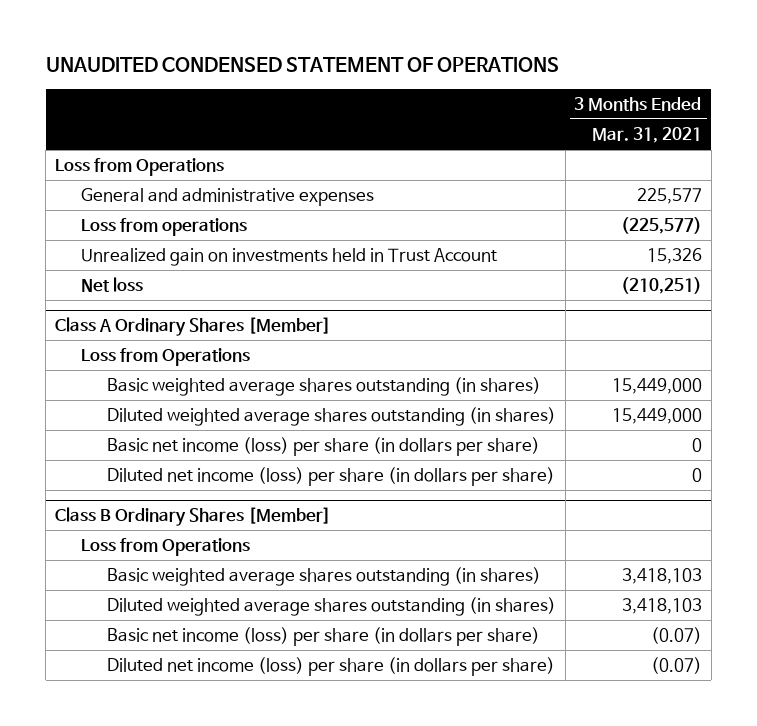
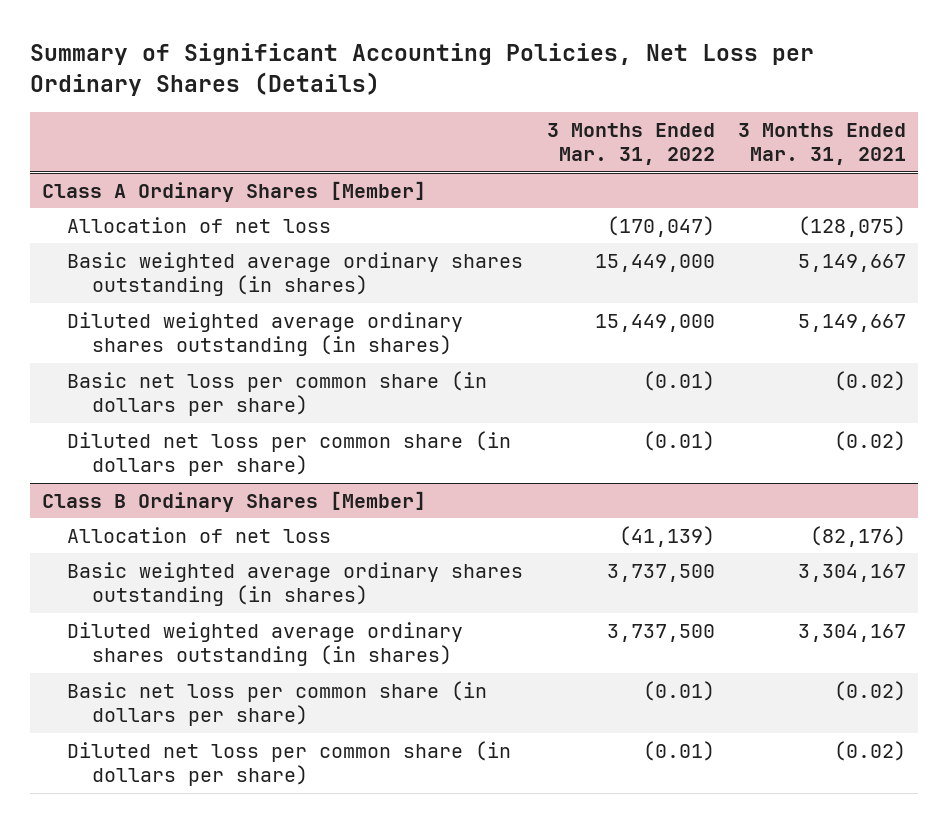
[45,56,559,72] UNAUDITED CONDENSED STATEMENT OF OPERATIONS -> [30,43,815,97] Summary of Significant Accounting Policies, Net Loss per Ordinary Shares (Details)
none -> [546,122,715,166] 3 Months Ended Mar. 31, 2022
[55,158,225,177] Loss from Operations -> none
[81,188,375,207] General and administrative expenses -> none
[81,218,248,237] Loss from operations -> none
[81,248,498,267] Unrealized gain on investments held in Trust Account -> none
[81,277,144,293] Net loss -> none
[81,348,251,367] Loss from Operations -> none
none -> [66,216,331,233] Allocation of net loss
[107,377,542,397] Basic weighted average shares outstanding (in shares) -> [66,251,523,297] Basic weighted average ordinary shares outstanding (in shares)
[611,378,702,395] 15,449,000 -> [798,253,907,272] 5,149,667
[107,407,557,427] Diluted weighted average shares outstanding (in shares) -> [66,311,463,357] Diluted weighted average ordinary shares outstanding (in shares)
[611,408,702,425] 15,449,000 -> [798,313,907,332] 5,149,667
[107,437,541,457] Basic net income (loss) per share (in dollars per share) -> [66,370,487,417] Basic net loss per common share (in dollars per share)
[691,438,702,453] 0 -> [834,370,907,391] (0.02)
[107,467,556,487] Diluted net income (loss) per share (in dollars per share) -> [66,430,511,477] Diluted net loss per common share (in dollars per share)
[691,468,702,483] 0 -> [834,430,907,451] (0.02)
[81,538,251,557] Loss from Operations -> none
none -> [66,526,331,543] Allocation of net loss
[107,567,542,587] Basic weighted average shares outstanding (in shares) -> [66,561,523,607] Basic weighted average ordinary shares outstanding (in shares)
[621,568,702,585] 3,418,103 -> [798,563,907,582] 3,304,167
[107,597,557,617] Diluted weighted average shares outstanding (in shares) -> [66,621,463,667] Diluted weighted average ordinary shares outstanding (in shares)
[621,598,702,615] 3,418,103 -> [798,623,907,642] 3,304,167
[107,627,541,647] Basic net income (loss) per share (in dollars per share) -> [66,680,487,727] Basic net loss per common share (in dollars per share)
[650,627,702,645] (0.07) -> [834,680,907,701] (0.02)
[107,657,556,677] Diluted net income (loss) per share (in dollars per share) -> [66,740,511,787] Diluted net loss per common share (in dollars per share)
[650,657,702,675] (0.07) -> [834,740,907,761] (0.02)

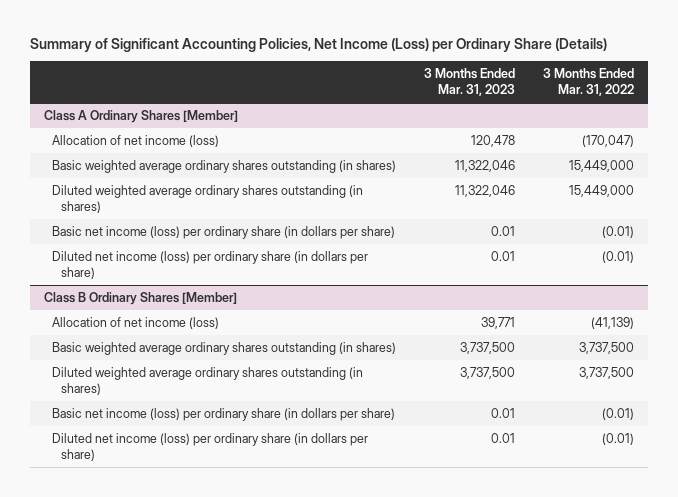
[30,43,815,97] Summary of Significant Accounting Policies, Net Loss per Ordinary Shares (Details) -> [29,37,607,52] Summary of Significant Accounting Policies, Net Income (Loss) per Ordinary Share (Details)
[738,122,907,166] 3 Months Ended Mar. 31, 2021 -> none
none -> [424,68,516,96] 3 Months Ended Mar. 31, 2023
[66,216,331,233] Allocation of net loss -> [52,135,220,148] Allocation of net income (loss)
[66,370,487,417] Basic net loss per common share (in dollars per share) -> [52,226,396,240] Basic net income (loss) per ordinary share (in dollars per share)
[66,430,511,477] Diluted net loss per common share (in dollars per share) -> [52,251,369,279] Diluted net income (loss) per ordinary share (in dollars per share)
[66,526,331,543] Allocation of net loss -> [52,317,220,330] Allocation of net income (loss)
[66,680,487,727] Basic net loss per common share (in dollars per share) -> [52,408,396,422] Basic net income (loss) per ordinary share (in dollars per share)
[66,740,511,787] Diluted net loss per common share (in dollars per share) -> [52,433,369,461] Diluted net income (loss) per ordinary share (in dollars per share)

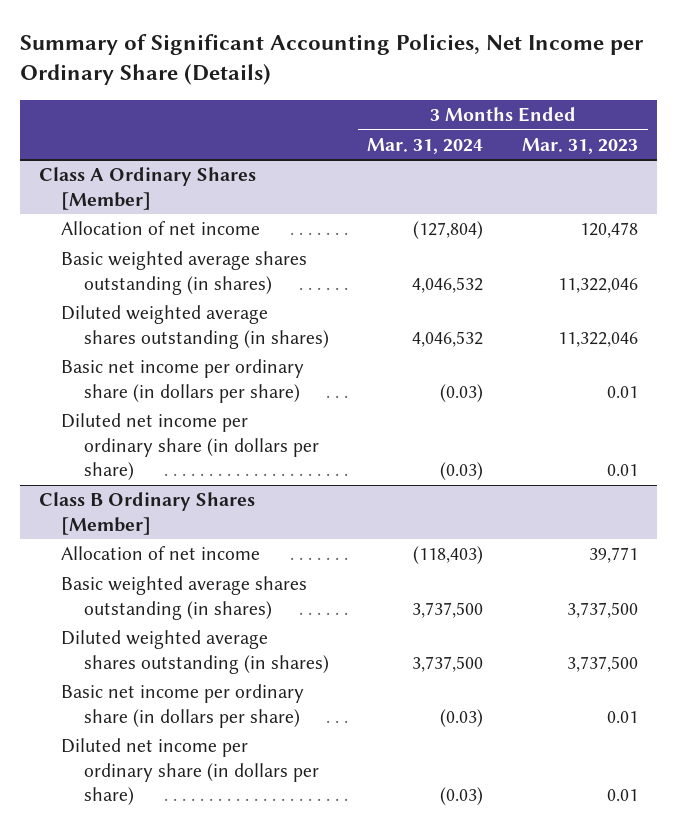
[29,37,607,52] Summary of Significant Accounting Policies, Net Income (Loss) per Ordinary Share (Details) -> [19,33,644,86] Summary of Significant Accounting Policies, Net Income per Ordinary Share (Details)
[543,68,635,96] 3 Months Ended Mar. 31, 2022 -> none
none -> [367,137,484,154] Mar. 31, 2024
[52,135,220,148] Allocation of net income (loss) -> [61,221,261,236] Allocation of net income
[52,160,397,174] Basic weighted average ordinary shares outstanding (in shares) -> [61,251,308,295] Basic weighted average shares outstanding (in shares)
[52,185,364,213] Diluted weighted average ordinary shares outstanding (in shares) -> [61,305,329,349] Diluted weighted average shares outstanding (in shares)
[52,226,396,240] Basic net income (loss) per ordinary share (in dollars per share) -> [61,359,305,403] Basic net income per ordinary share (in dollars per share)
[52,251,369,279] Diluted net income (loss) per ordinary share (in dollars per share) -> [61,413,319,481] Diluted net income per ordinary share (in dollars per share)
[52,317,220,330] Allocation of net income (loss) -> [61,546,261,561] Allocation of net income
[52,342,397,356] Basic weighted average ordinary shares outstanding (in shares) -> [61,576,308,620] Basic weighted average shares outstanding (in shares)
[52,367,364,395] Diluted weighted average ordinary shares outstanding (in shares) -> [61,630,329,674] Diluted weighted average shares outstanding (in shares)
[52,408,396,422] Basic net income (loss) per ordinary share (in dollars per share) -> [61,684,305,728] Basic net income per ordinary share (in dollars per share)
[52,433,369,461] Diluted net income (loss) per ordinary share (in dollars per share) -> [61,738,319,806] Diluted net income per ordinary share (in dollars per share)

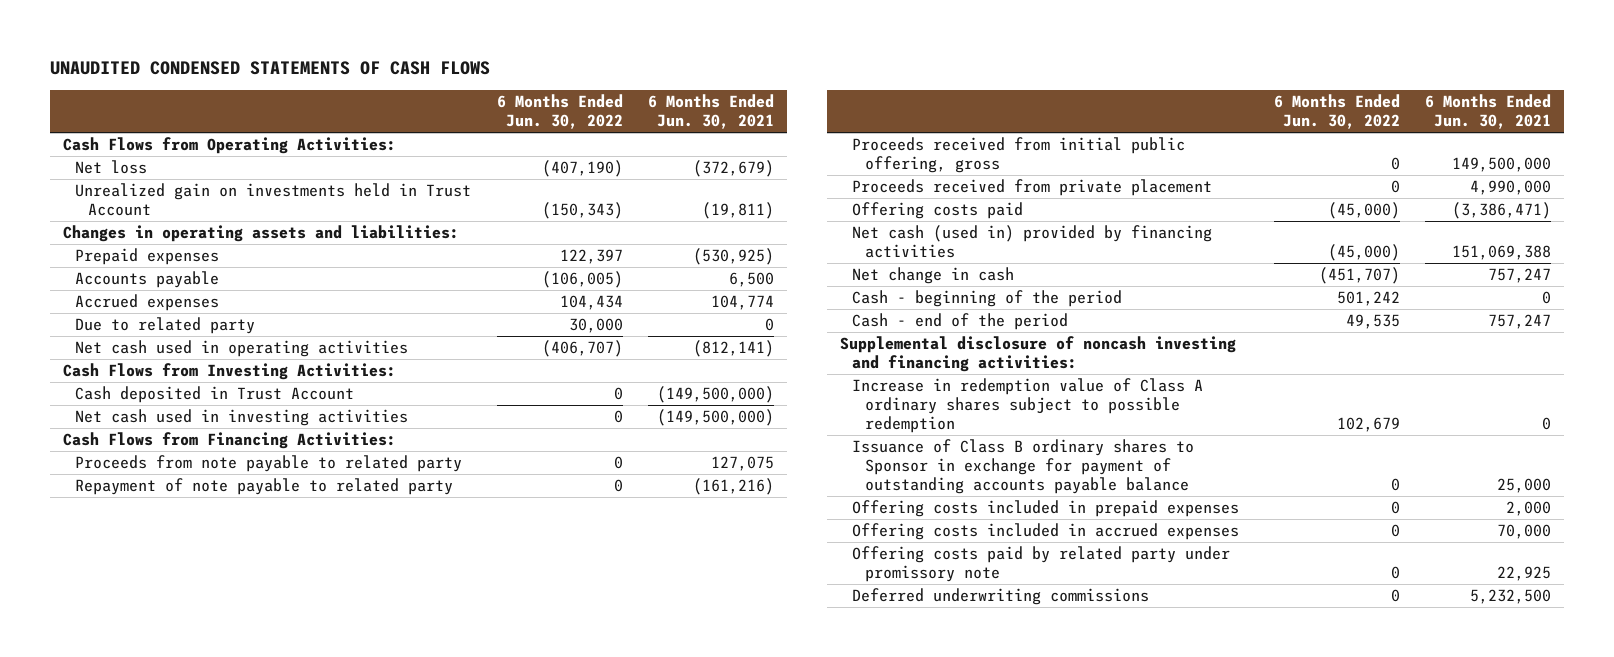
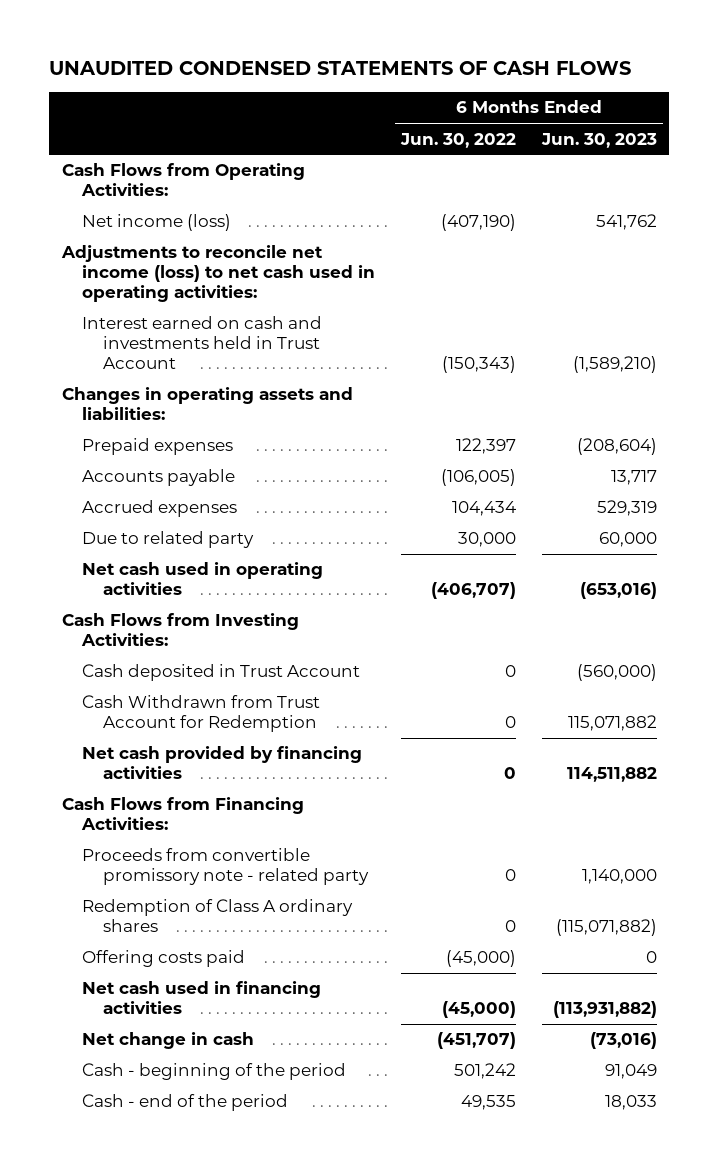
[648,94,775,130] 6 Months Ended Jun. 30, 2021 -> none
none -> [540,132,657,148] Jun. 30, 2023
[75,160,148,175] Net loss -> [82,214,232,232] Net income (loss)
none -> [60,245,376,303] Adjustments to reconcile net income (loss) to net cash used in operating activities:
[75,183,472,217] Unrealized gain on investments held in Trust Account -> [82,316,323,370] Interest earned on cash and investments held in Trust Account
none -> [82,695,321,733] Cash Withdrawn from Trust Account for Redemption
[75,409,409,427] Net cash used in investing activities -> [82,746,363,780] Net cash provided by financing activities
[75,478,454,496] Repayment of note payable to related party -> none
[852,137,1186,174] Proceeds received from initial public offering, gross -> none
[852,179,1213,197] Proceeds received from private placement -> none
[75,455,463,473] Proceeds from note payable to related party -> [82,848,370,886] Proceeds from convertible promissory note - related party
none -> [82,899,354,933] Redemption of Class A ordinary shares
[852,225,1213,259] Net cash (used in) provided by financing activities -> [82,981,322,1015] Net cash used in financing activities
[839,336,1236,373] Supplemental disclosure of noncash investing and financing activities: -> none
[852,378,1204,433] Increase in redemption value of Class A ordinary shares subject to possible redemption -> none
[852,439,1195,494] Issuance of Class B ordinary shares to Sponsor in exchange for payment of outstanding accounts payable balance -> none
[852,500,1240,518] Offering costs included in prepaid expenses -> none
[852,523,1240,541] Offering costs included in accrued expenses -> none
[852,546,1231,583] Offering costs paid by related party under promissory note -> none
[852,588,1150,606] Deferred underwriting commissions -> none

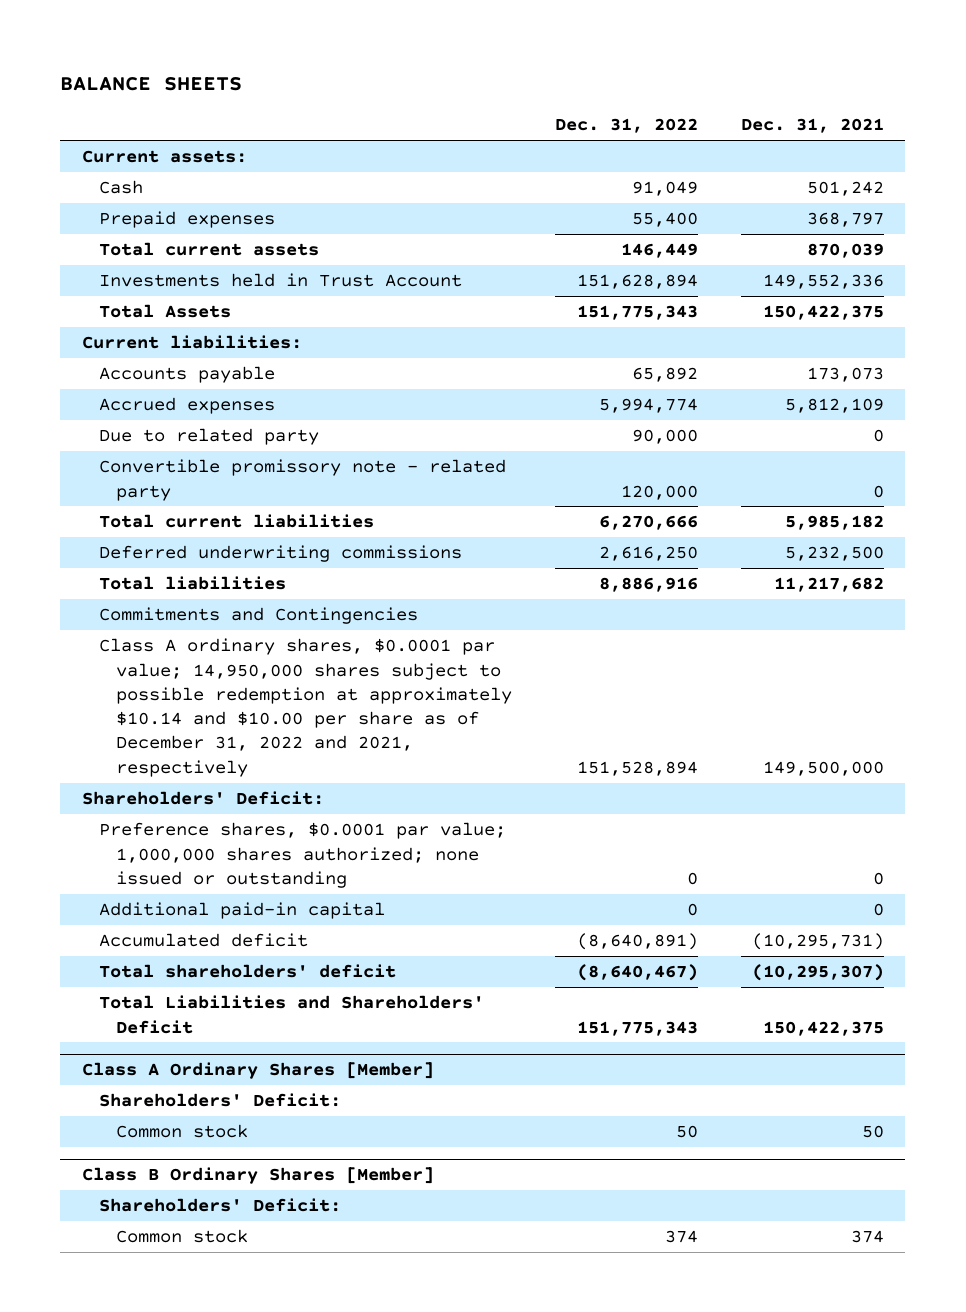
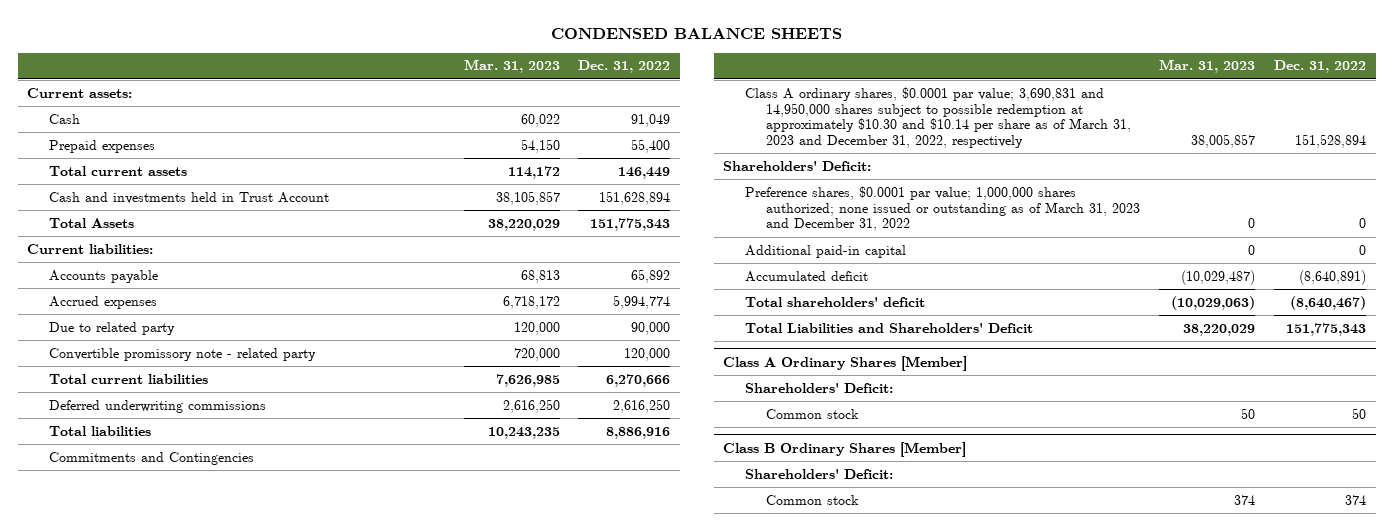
[60,76,243,91] BALANCE SHEETS -> [550,27,842,39] CONDENSED BALANCE SHEETS
[740,118,884,134] Dec. 31, 2021 -> none
none -> [463,59,560,74] Mar. 31, 2023
[98,273,462,288] Investments held in Trust Account -> [49,191,330,204] Cash and investments held in Trust Account
[98,638,513,777] Class A ordinary shares, $0.0001 par value; 14,950,000 shares subject to possible redemption at approximately $10.14 and $10.00 per share as of December 31, 2022 and 2021, respectively -> [744,86,1132,149] Class A ordinary shares, $0.0001 par value; 3,690,831 and 14,950,000 shares subject to possible redemption at approximately $10.30 and $10.14 per share as of March 31, 2023 and December 31, 2022, respectively
[98,822,506,888] Preference shares, $0.0001 par value; 1,000,000 shares authorized; none issued or outstanding -> [744,185,1141,232] Preference shares, $0.0001 par value; 1,000,000 shares authorized; none issued or outstanding as of March 31, 2023 and December 31, 2022

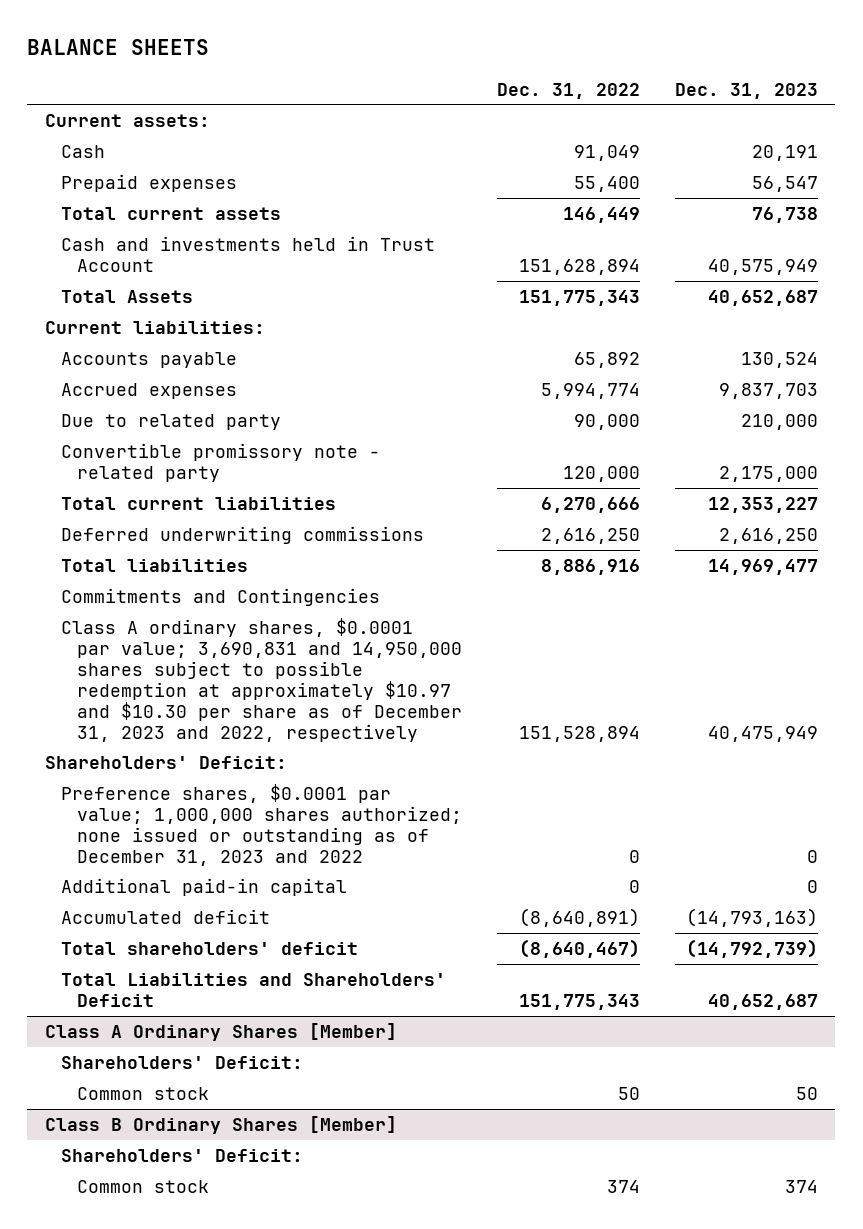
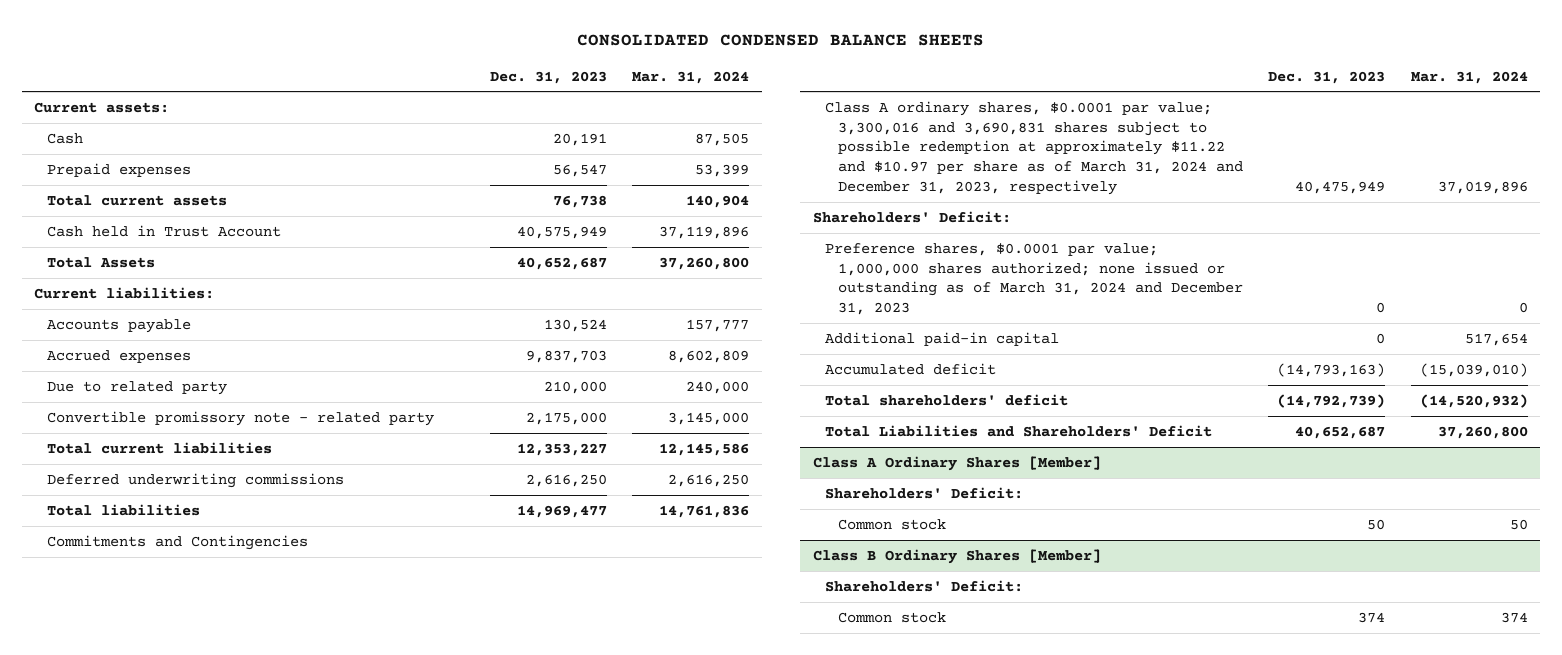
[27,39,210,56] BALANCE SHEETS -> [577,34,985,47] CONSOLIDATED CONDENSED BALANCE SHEETS
[497,82,641,99] Dec. 31, 2022 -> none
none -> [632,70,750,84] Mar. 31, 2024
[61,235,436,272] Cash and investments held in Trust Account -> [47,224,282,237] Cash held in Trust Account
[61,617,463,742] Class A ordinary shares, $0.0001 par value; 3,690,831 and 14,950,000 shares subject to possible redemption at approximately $10.97 and $10.30 per share as of December 31, 2023 and 2022, respectively -> [825,100,1244,196] Class A ordinary shares, $0.0001 par value; 3,300,016 and 3,690,831 shares subject to possible redemption at approximately $11.22 and $10.97 per share as of March 31, 2024 and December 31, 2023, respectively
[61,783,463,866] Preference shares, $0.0001 par value; 1,000,000 shares authorized; none issued or outstanding as of December 31, 2023 and 2022 -> [825,242,1244,316] Preference shares, $0.0001 par value; 1,000,000 shares authorized; none issued or outstanding as of March 31, 2024 and December 31, 2023

